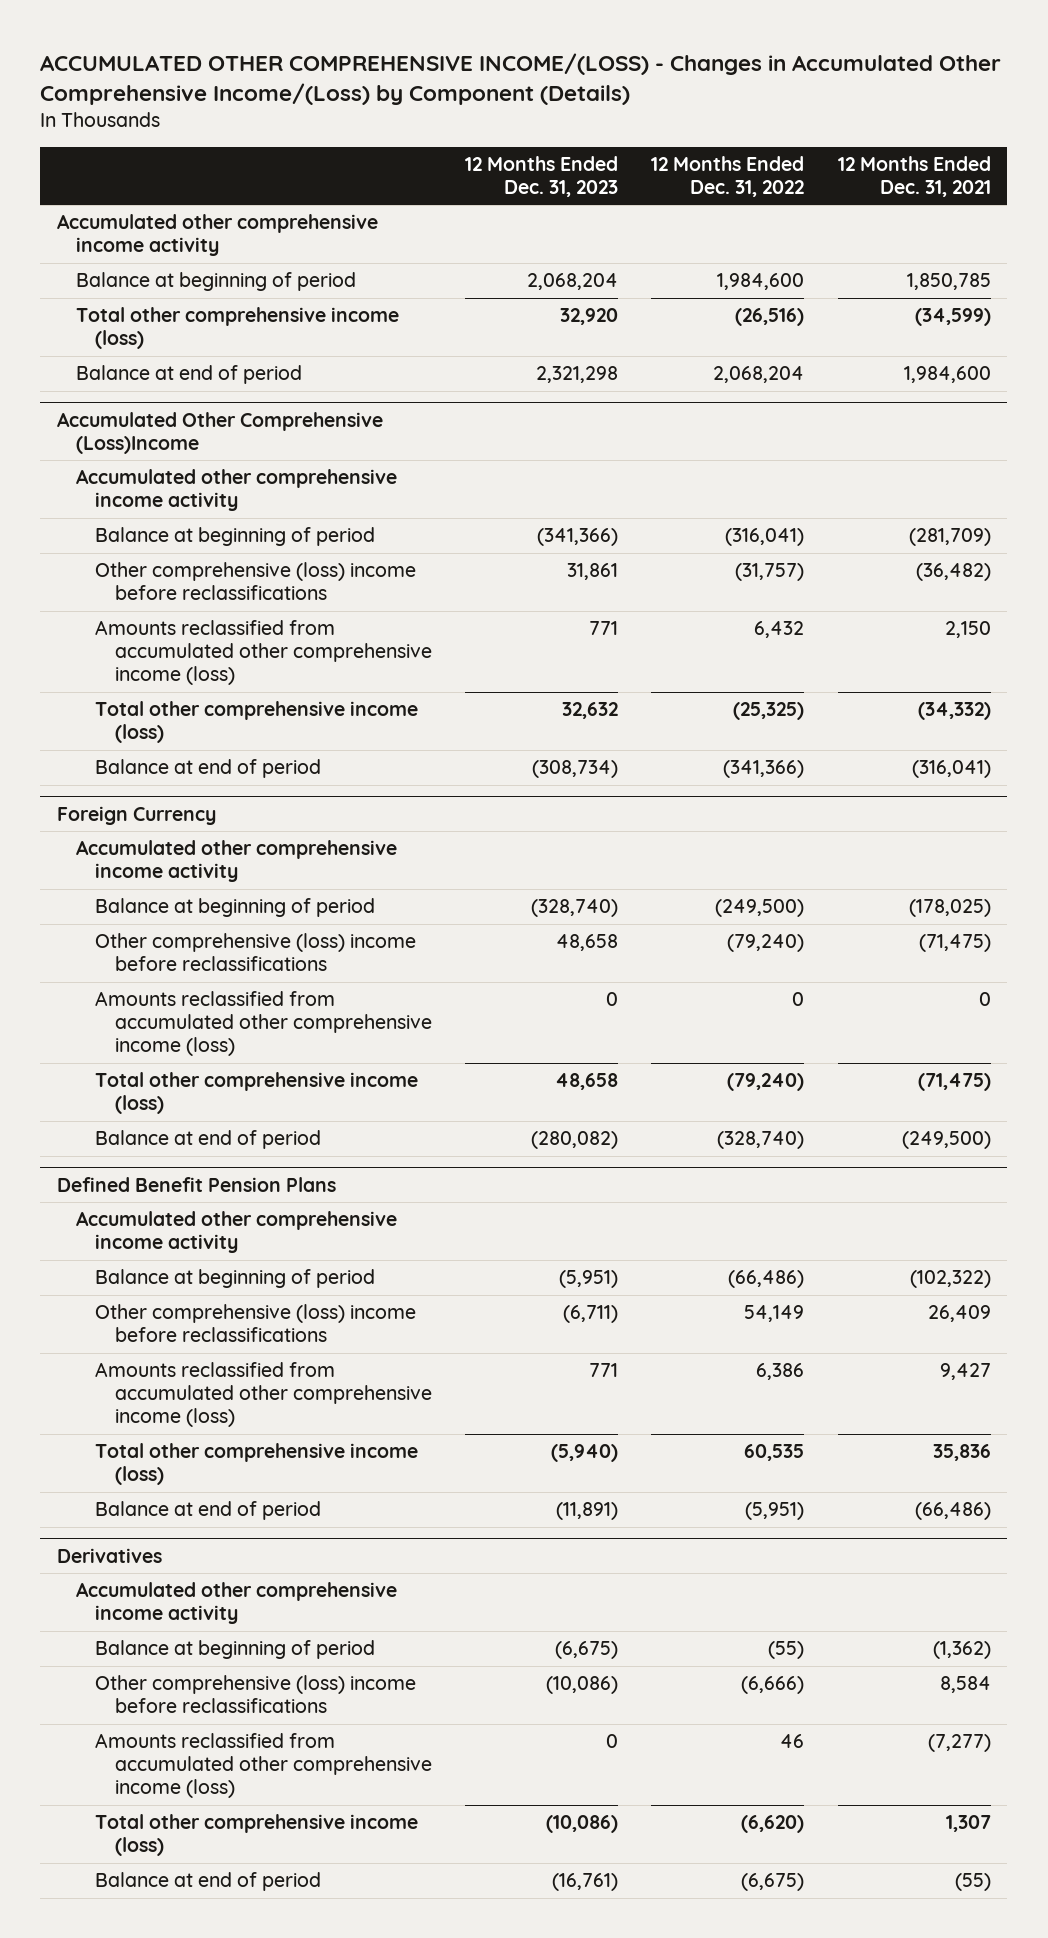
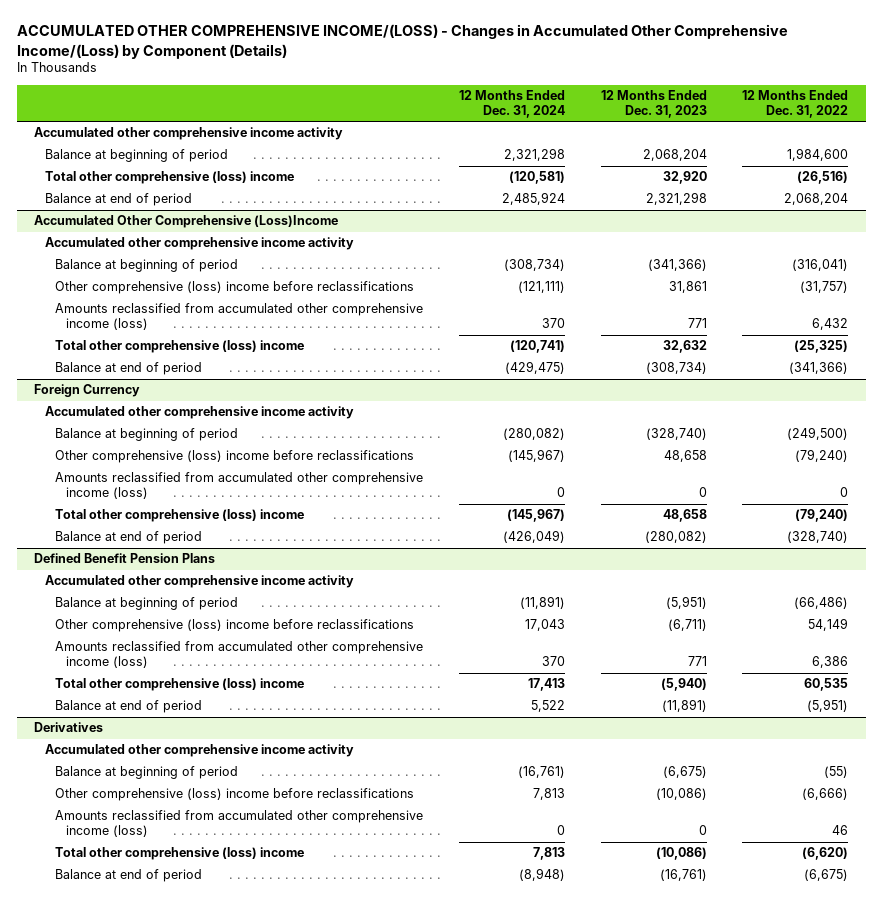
[837,155,991,197] 12 Months Ended Dec. 31, 2021 -> none
none -> [458,90,565,119] 12 Months Ended Dec. 31, 2024
[76,307,400,350] Total other comprehensive income (loss) -> [44,171,294,185] Total other comprehensive (loss) income
[95,701,419,744] Total other comprehensive income (loss) -> [55,340,305,354] Total other comprehensive (loss) income
[95,1072,419,1115] Total other comprehensive income (loss) -> [55,509,305,523] Total other comprehensive (loss) income
[95,1443,419,1486] Total other comprehensive income (loss) -> [55,678,305,692] Total other comprehensive (loss) income
[95,1814,419,1857] Total other comprehensive income (loss) -> [55,847,305,861] Total other comprehensive (loss) income

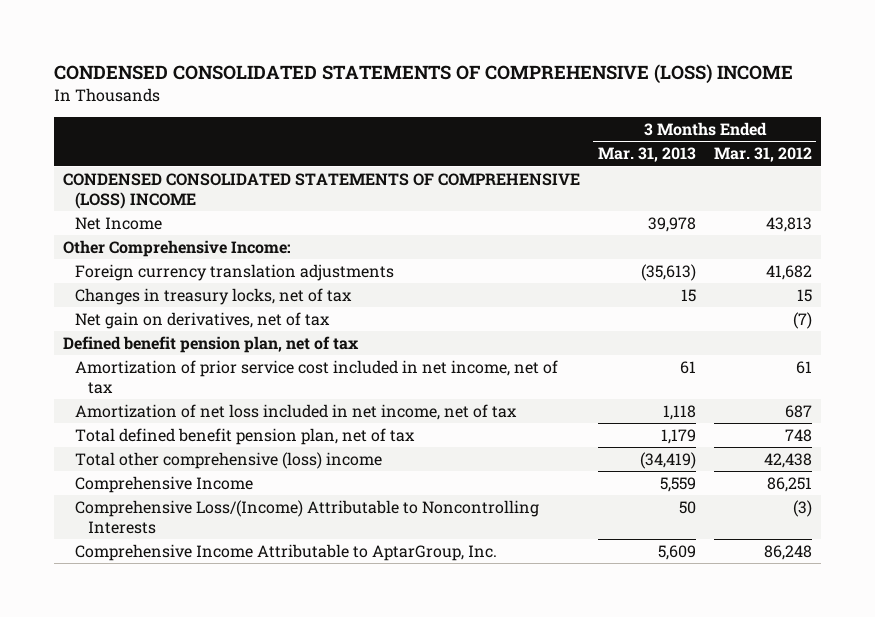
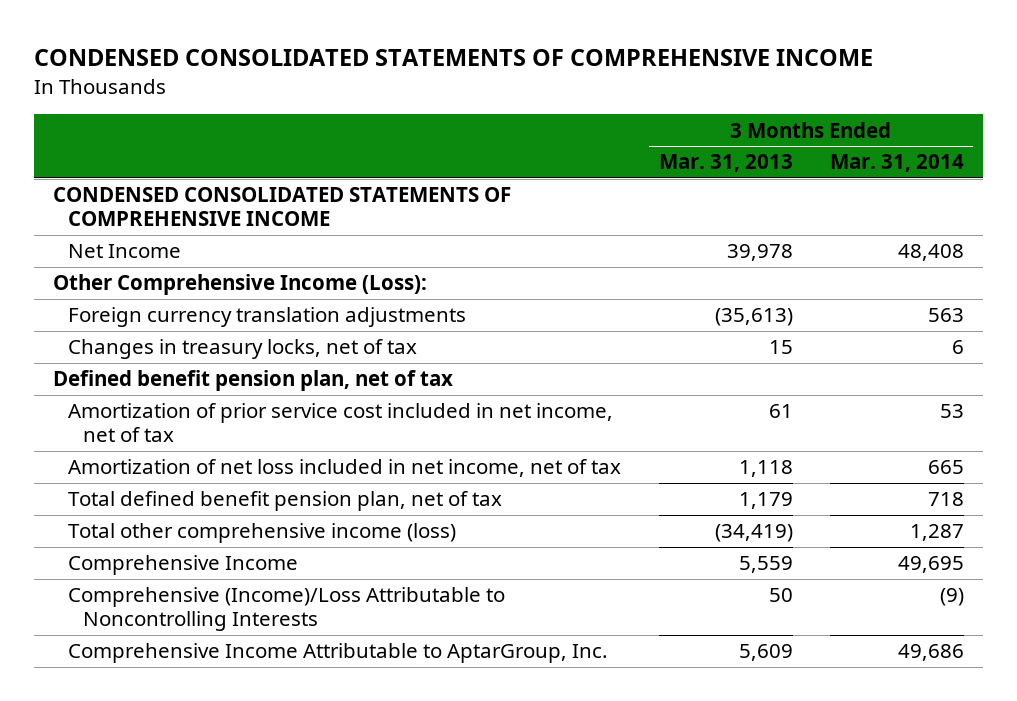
[53,63,793,84] CONDENSED CONSOLIDATED STATEMENTS OF COMPREHENSIVE (LOSS) INCOME -> [34,49,874,67] CONDENSED CONSOLIDATED STATEMENTS OF COMPREHENSIVE INCOME
[713,147,812,163] Mar. 31, 2012 -> none
none -> [830,154,965,173] Mar. 31, 2014
[62,172,580,209] CONDENSED CONSOLIDATED STATEMENTS OF COMPREHENSIVE (LOSS) INCOME -> [53,187,512,226] CONDENSED CONSOLIDATED STATEMENTS OF COMPREHENSIVE INCOME
[62,239,291,257] Other Comprehensive Income: -> [53,274,428,296] Other Comprehensive Income (Loss):
[75,311,331,329] Net gain on derivatives, net of tax -> none
[75,451,383,469] Total other comprehensive (loss) income -> [68,523,457,544] Total other comprehensive income (loss)
[75,499,540,534] Comprehensive Loss/(Income) Attributable to Noncontrolling Interests -> [68,587,506,631] Comprehensive (Income)/Loss Attributable to Noncontrolling Interests

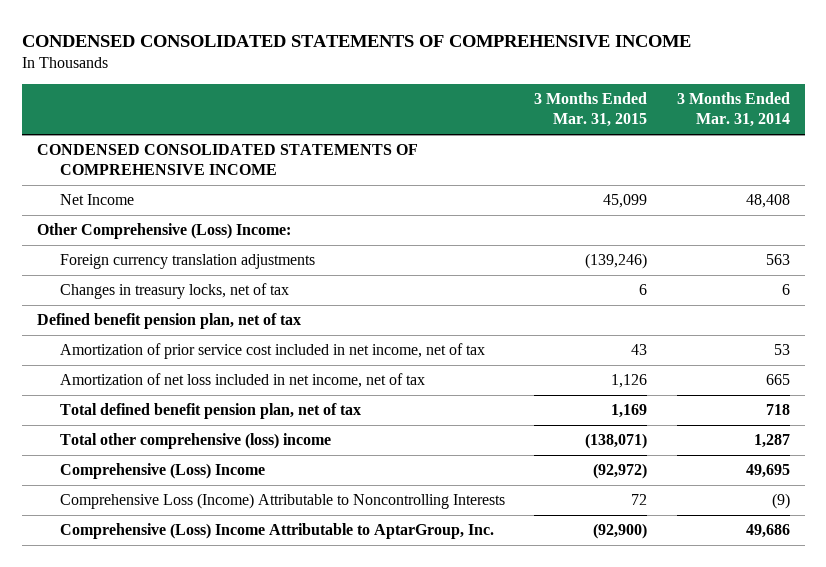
[658,154,793,173] Mar. 31, 2013 -> none
none -> [534,92,648,128] 3 Months Ended Mar. 31, 2015
[53,274,428,296] Other Comprehensive Income (Loss): -> [36,223,291,240] Other Comprehensive (Loss) Income:
[68,523,457,544] Total other comprehensive income (loss) -> [59,433,331,450] Total other comprehensive (loss) income
[68,555,299,576] Comprehensive Income -> [59,463,265,480] Comprehensive (Loss) Income
[68,587,506,631] Comprehensive (Income)/Loss Attributable to Noncontrolling Interests -> [59,493,505,510] Comprehensive Loss (Income) Attributable to Noncontrolling Interests
[68,643,609,664] Comprehensive Income Attributable to AptarGroup, Inc. -> [59,523,494,540] Comprehensive (Loss) Income Attributable to AptarGroup, Inc.

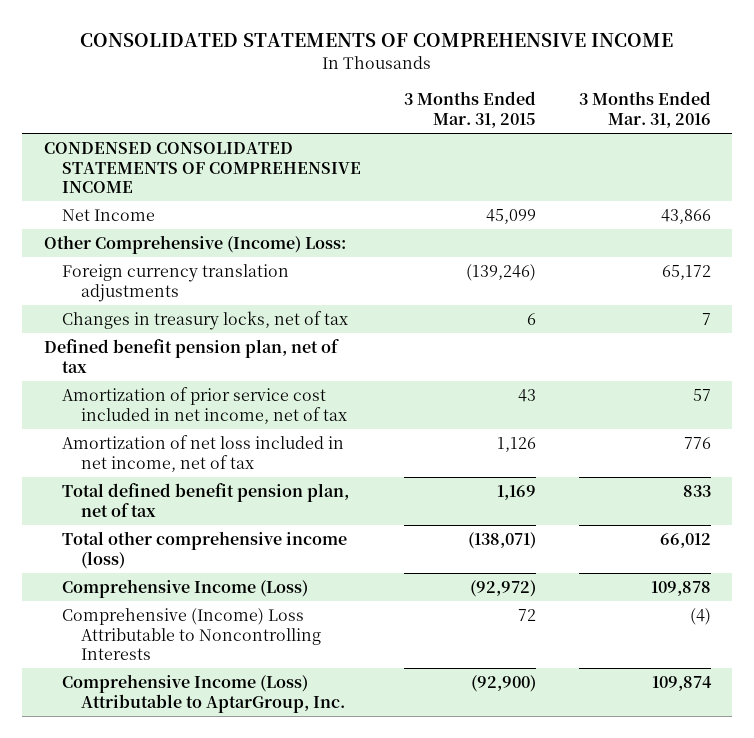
[21,34,691,47] CONDENSED CONSOLIDATED STATEMENTS OF COMPREHENSIVE INCOME -> [80,33,674,48] CONSOLIDATED STATEMENTS OF COMPREHENSIVE INCOME
[676,92,790,128] 3 Months Ended Mar. 31, 2014 -> none
none -> [578,91,711,128] 3 Months Ended Mar. 31, 2016
[36,223,291,240] Other Comprehensive (Loss) Income: -> [43,235,346,255] Other Comprehensive (Income) Loss:
[59,433,331,450] Total other comprehensive (loss) income -> [62,531,348,569] Total other comprehensive income (loss)
[59,463,265,480] Comprehensive (Loss) Income -> [62,579,309,599] Comprehensive Income (Loss)
[59,493,505,510] Comprehensive Loss (Income) Attributable to Noncontrolling Interests -> [62,608,321,661] Comprehensive (Income) Loss Attributable to Noncontrolling Interests
[59,523,494,540] Comprehensive (Loss) Income Attributable to AptarGroup, Inc. -> [62,674,345,713] Comprehensive Income (Loss) Attributable to AptarGroup, Inc.

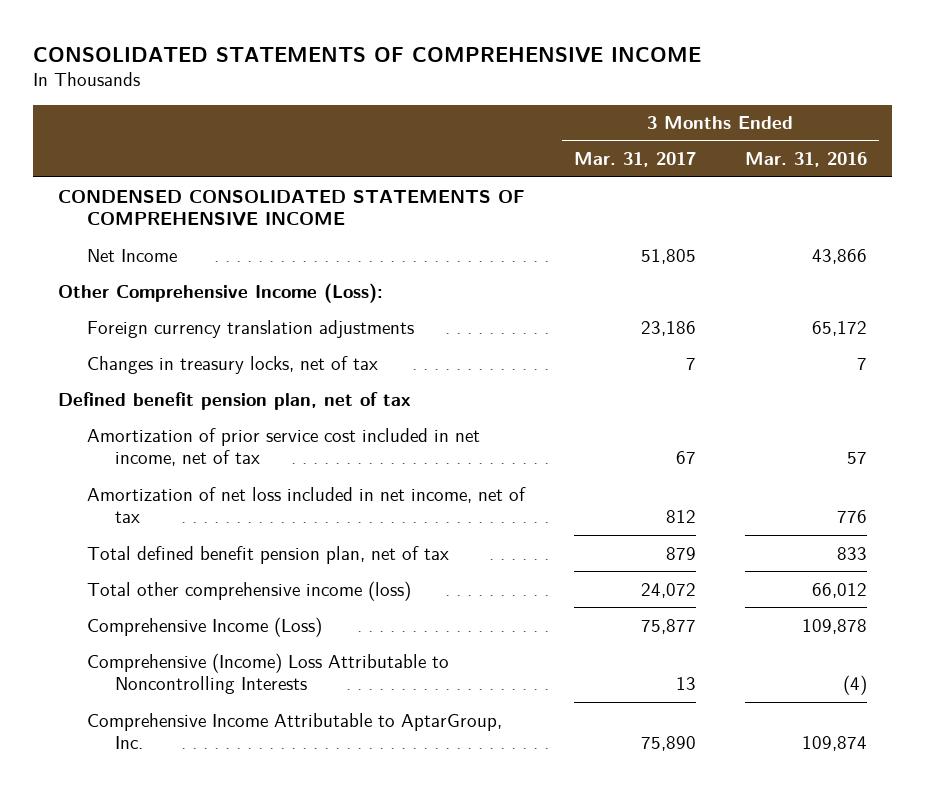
[403,91,536,128] 3 Months Ended Mar. 31, 2015 -> none
none -> [573,152,696,168] Mar. 31, 2017
[43,235,346,255] Other Comprehensive (Income) Loss: -> [57,282,383,303] Other Comprehensive Income (Loss):
[62,674,345,713] Comprehensive Income (Loss) Attributable to AptarGroup, Inc. -> [86,712,502,750] Comprehensive Income Attributable to AptarGroup, Inc.

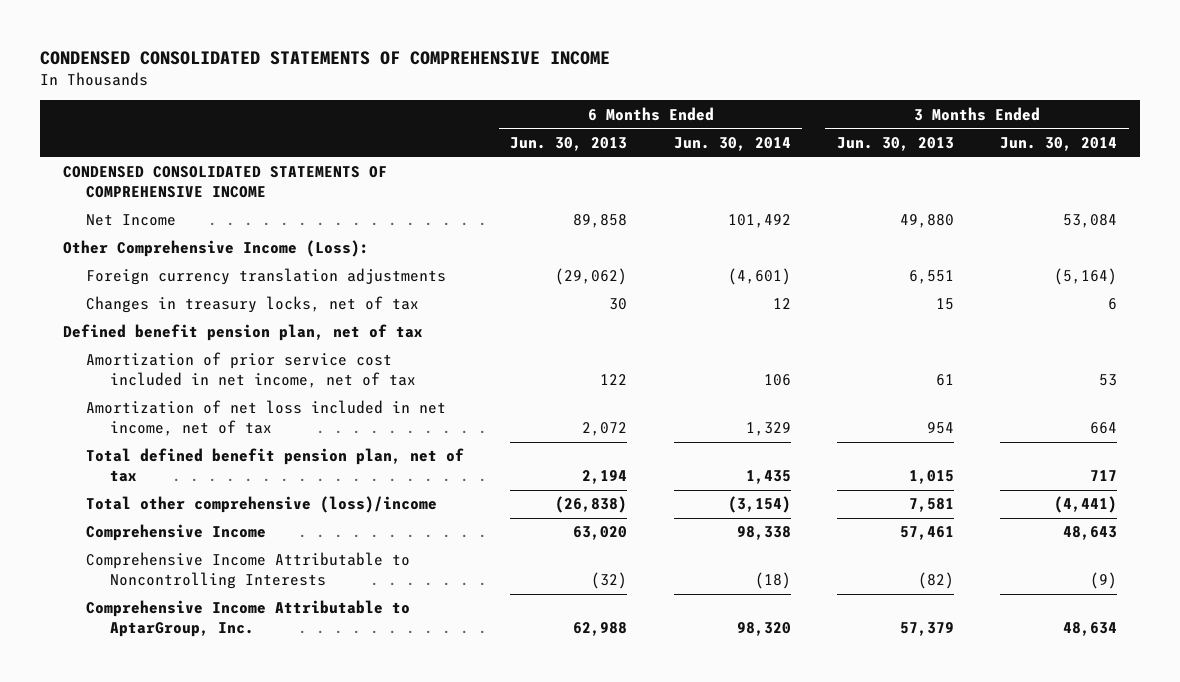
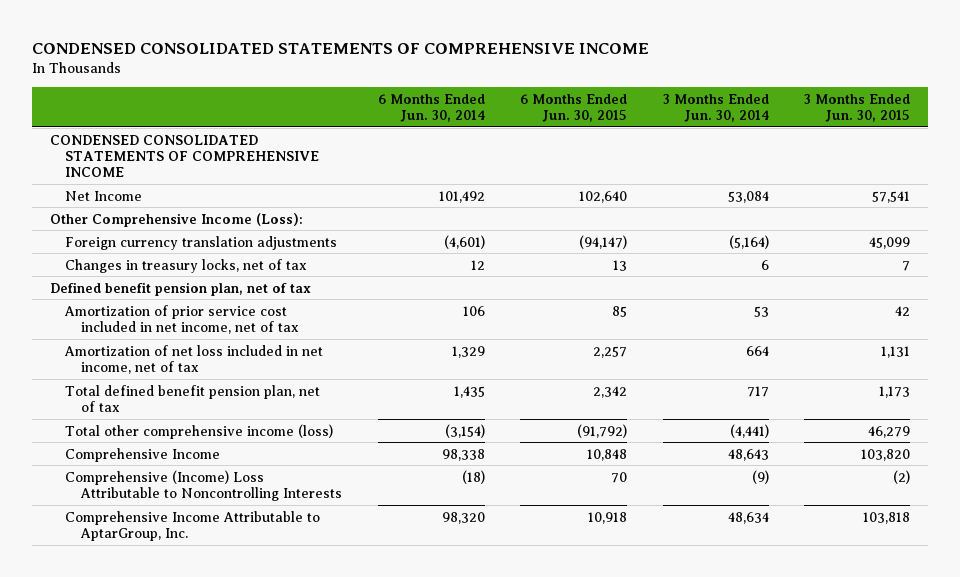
[510,136,628,151] Jun. 30, 2013 -> none
[836,136,954,151] Jun. 30, 2013 -> none
none -> [520,93,628,122] 6 Months Ended Jun. 30, 2015
none -> [804,93,911,122] 3 Months Ended Jun. 30, 2015
[86,496,438,514] Total other comprehensive (loss)/income -> [65,423,334,439] Total other comprehensive income (loss)
[86,552,411,590] Comprehensive Income Attributable to Noncontrolling Interests -> [65,469,343,501] Comprehensive (Income) Loss Attributable to Noncontrolling Interests

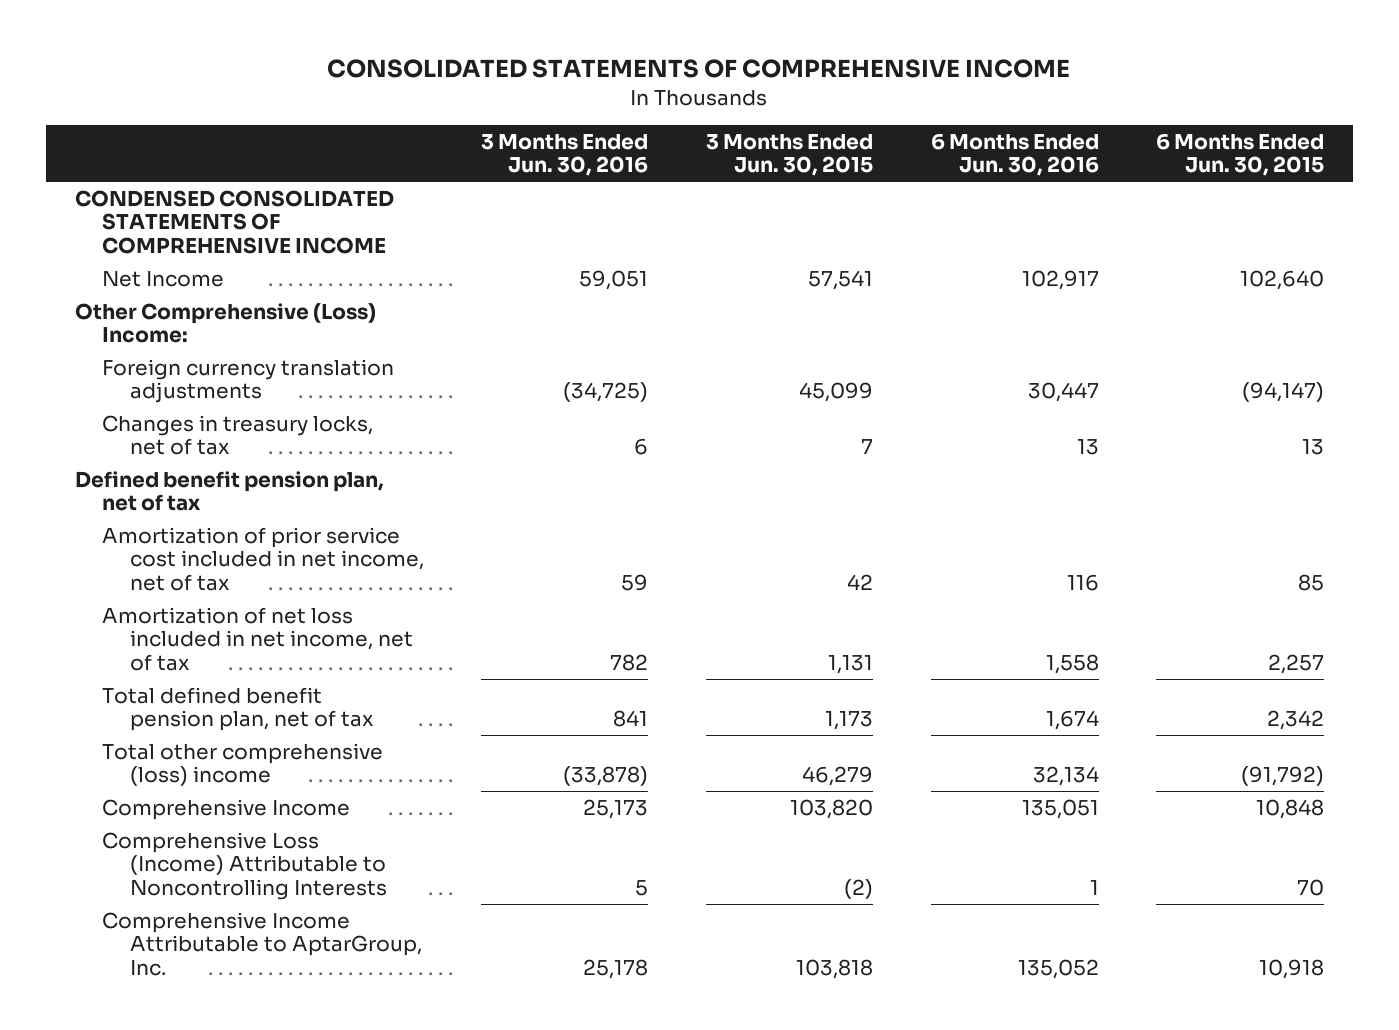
[31,42,649,54] CONDENSED CONSOLIDATED STATEMENTS OF COMPREHENSIVE INCOME -> [327,59,1071,79] CONSOLIDATED STATEMENTS OF COMPREHENSIVE INCOME
[377,93,485,122] 6 Months Ended Jun. 30, 2014 -> none
[662,93,769,122] 3 Months Ended Jun. 30, 2014 -> none
none -> [481,133,649,177] 3 Months Ended Jun. 30, 2016
none -> [930,132,1099,177] 6 Months Ended Jun. 30, 2016
[49,212,303,227] Other Comprehensive Income (Loss): -> [74,302,376,344] Other Comprehensive (Loss) Income:
[65,423,334,439] Total other comprehensive income (loss) -> [102,742,384,787] Total other comprehensive (loss) income
[65,469,343,501] Comprehensive (Income) Loss Attributable to Noncontrolling Interests -> [102,831,387,901] Comprehensive Loss (Income) Attributable to Noncontrolling Interests

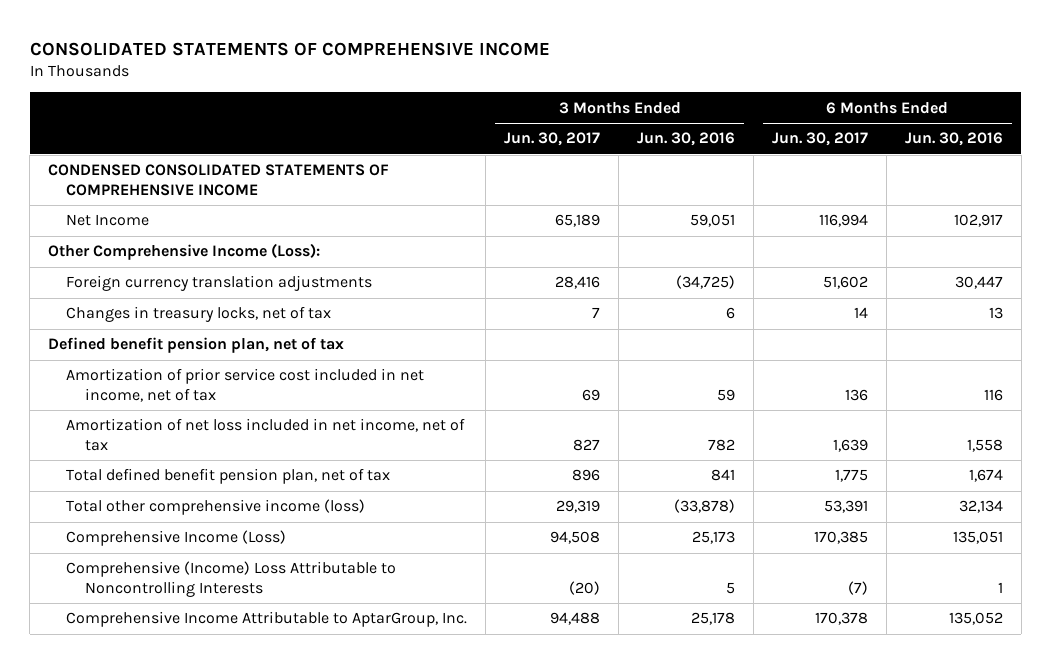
[706,133,874,177] 3 Months Ended Jun. 30, 2015 -> none
[1156,132,1325,177] 6 Months Ended Jun. 30, 2015 -> none
none -> [504,132,601,147] Jun. 30, 2017
none -> [771,132,868,147] Jun. 30, 2017
[74,302,376,344] Other Comprehensive (Loss) Income: -> [48,243,321,261] Other Comprehensive Income (Loss):
[102,742,384,787] Total other comprehensive (loss) income -> [66,499,366,516] Total other comprehensive income (loss)
[102,798,351,820] Comprehensive Income -> [66,530,287,547] Comprehensive Income (Loss)
[102,831,387,901] Comprehensive Loss (Income) Attributable to Noncontrolling Interests -> [66,561,397,598] Comprehensive (Income) Loss Attributable to Noncontrolling Interests

